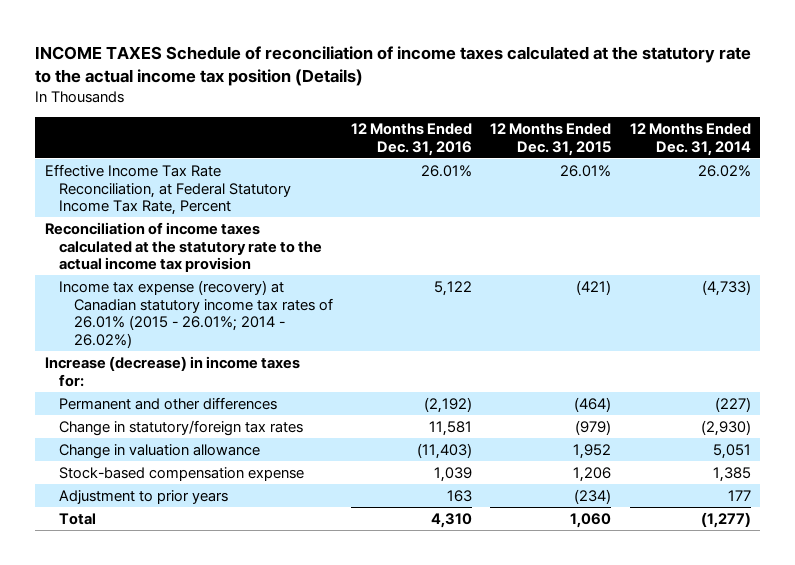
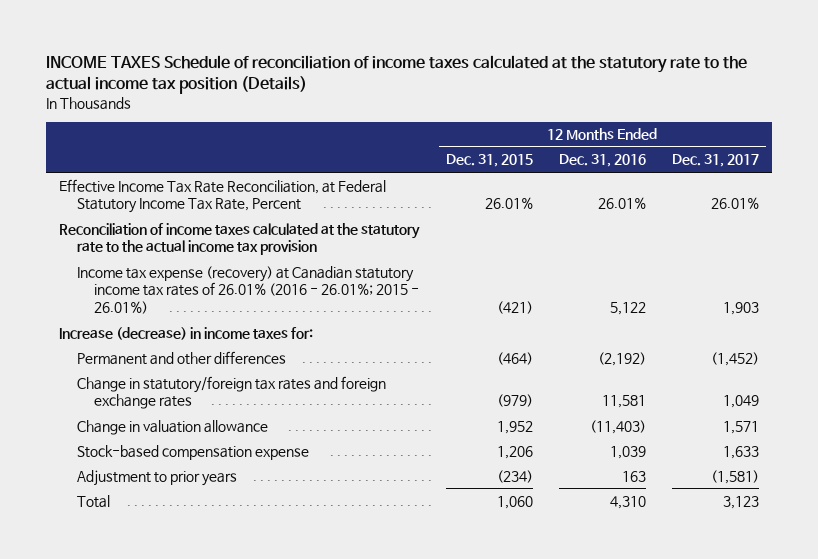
[629,122,751,156] 12 Months Ended Dec. 31, 2014 -> none
none -> [672,154,760,168] Dec. 31, 2017
[59,279,333,348] Income tax expense (recovery) at Canadian statutory income tax rates of 26.01% (2015 - 26.01%; 2014 - 26.02%) -> [76,265,420,314] Income tax expense (recovery) at Canadian statutory income tax rates of 26.01% (2016 - 26.01%; 2015 - 26.01%)
[59,419,304,436] Change in statutory/foreign tax rates -> [76,375,386,410] Change in statutory/foreign tax rates and foreign exchange rates

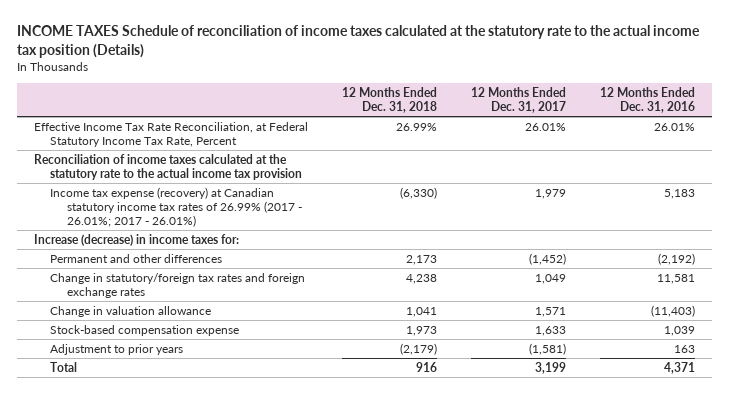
[445,154,533,168] Dec. 31, 2015 -> none
none -> [341,86,437,114] 12 Months Ended Dec. 31, 2018
[76,265,420,314] Income tax expense (recovery) at Canadian statutory income tax rates of 26.01% (2016 - 26.01%; 2015 - 26.01%) -> [50,186,302,228] Income tax expense (recovery) at Canadian statutory income tax rates of 26.99% (2017 - 26.01%; 2017 - 26.01%)
[609,301,646,315] 5,122 -> [664,188,696,199] 5,183
[723,301,760,315] 1,903 -> [535,188,567,199] 1,979
[609,495,646,509] 4,310 -> [664,361,696,374] 4,371
[723,495,760,509] 3,123 -> [535,361,567,374] 3,199

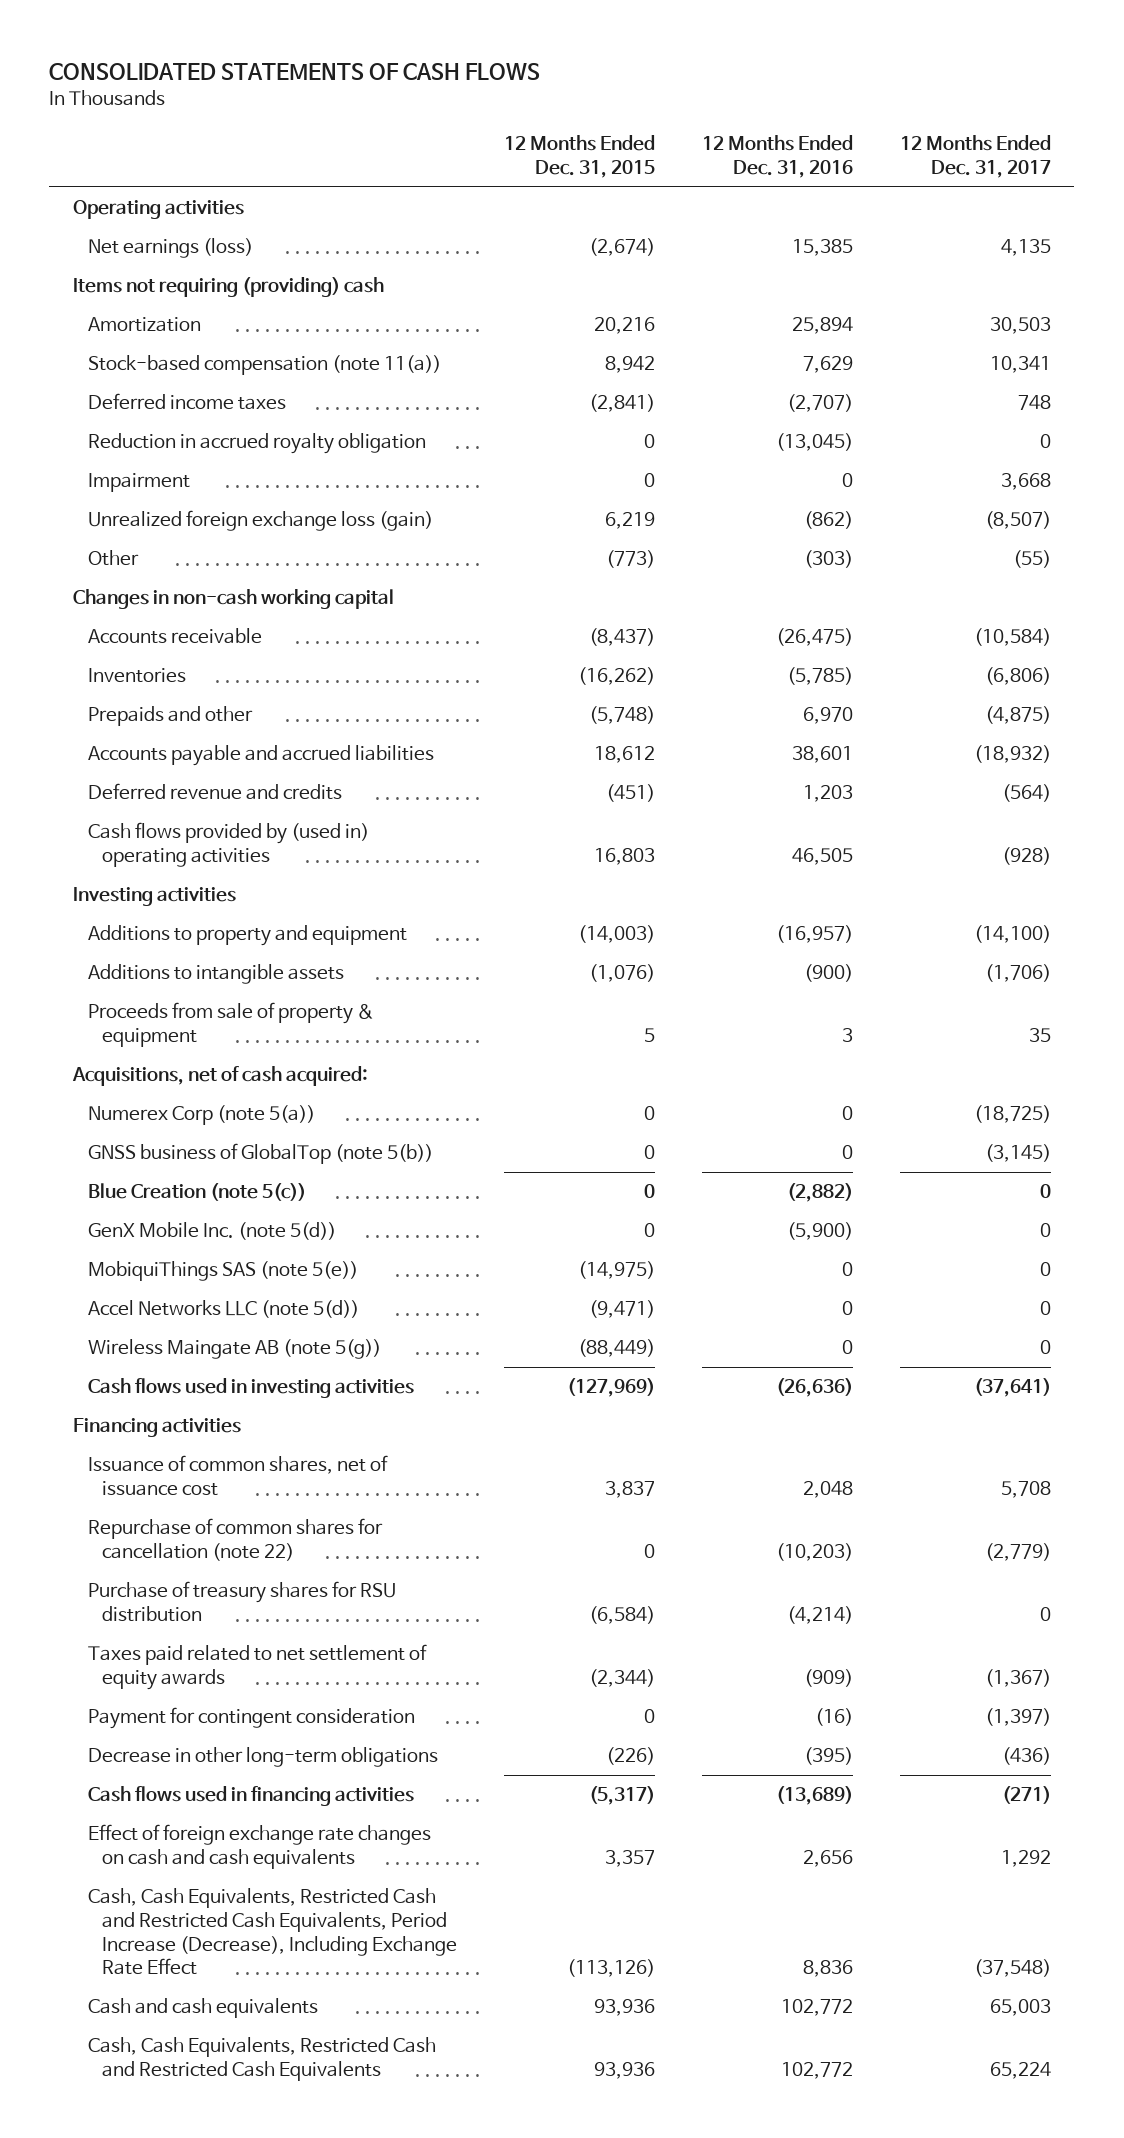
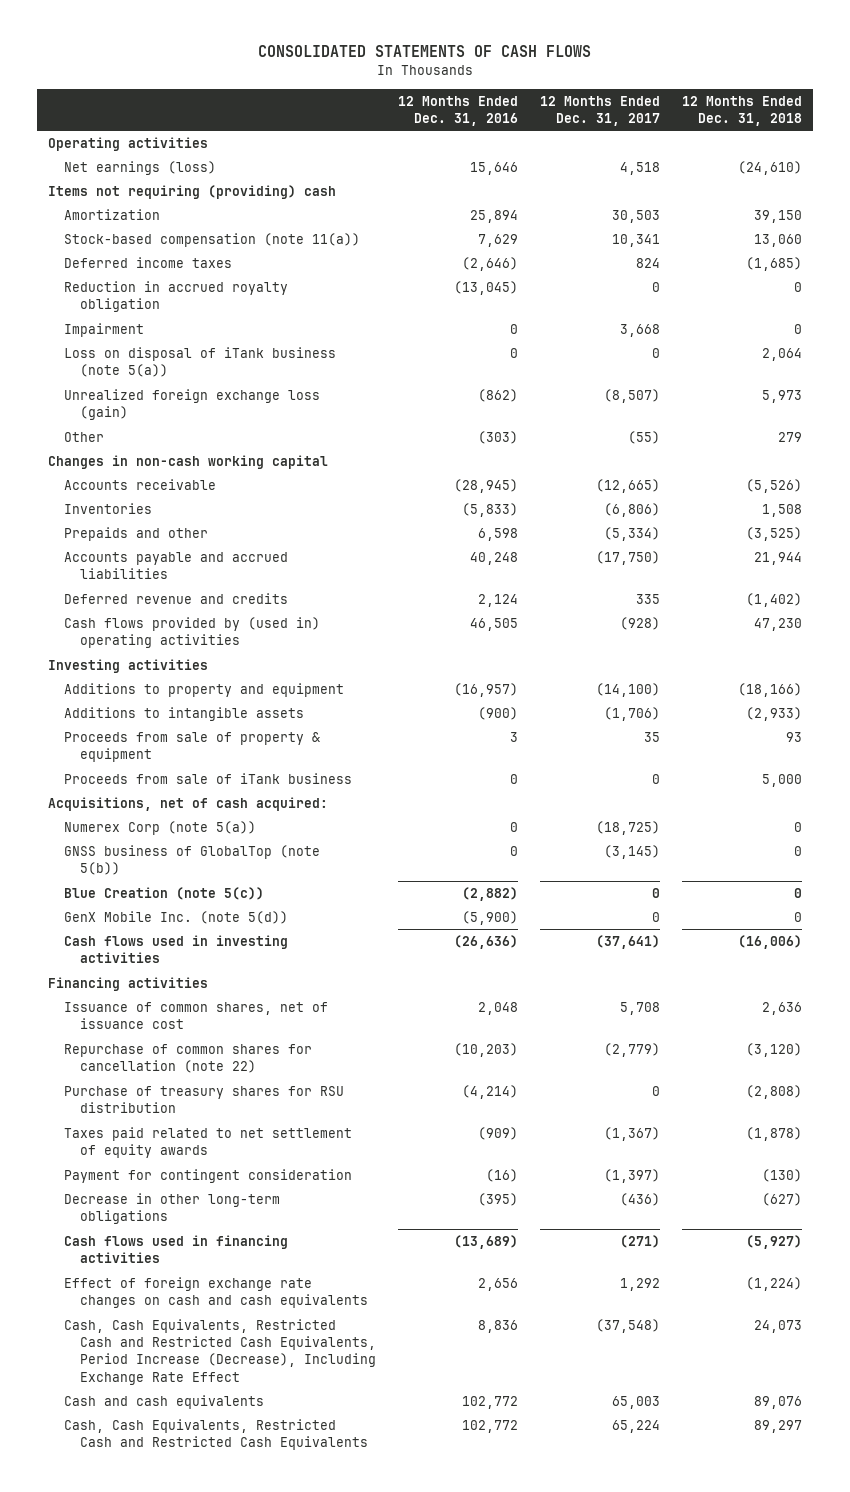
[504,135,656,179] 12 Months Ended Dec. 31, 2015 -> none
none -> [681,95,802,126] 12 Months Ended Dec. 31, 2018
[791,239,853,257] 15,385 -> [469,162,518,176] 15,646
[1000,239,1051,257] 4,135 -> [619,162,660,176] 4,518
[786,394,853,413] (2,707) -> [461,257,518,272] (2,646)
[1017,395,1051,411] 748 -> [635,258,660,269] 824
none -> [63,347,336,378] Loss on disposal of iTank business (note 5(a))
[775,628,853,647] (26,475) -> [453,479,518,494] (28,945)
[973,628,1051,647] (10,584) -> [595,479,660,494] (12,665)
[786,667,853,686] (5,785) -> [461,503,518,518] (5,833)
[802,707,853,725] 6,970 -> [477,528,518,542] 6,598
[984,706,1051,725] (4,875) -> [603,527,660,542] (5,334)
[791,746,853,764] 38,601 -> [469,552,518,566] 40,248
[973,745,1051,764] (18,932) -> [595,551,660,566] (17,750)
[802,785,853,803] 1,203 -> [477,594,518,608] 2,124
[1001,784,1051,803] (564) -> [635,594,660,605] 335
none -> [63,773,352,785] Proceeds from sale of iTank business
[87,1261,358,1282] MobiquiThings SAS (note 5(e)) -> none
[87,1300,359,1319] Accel Networks LLC (note 5(d)) -> none
[87,1339,381,1360] Wireless Maingate AB (note 5(g)) -> none

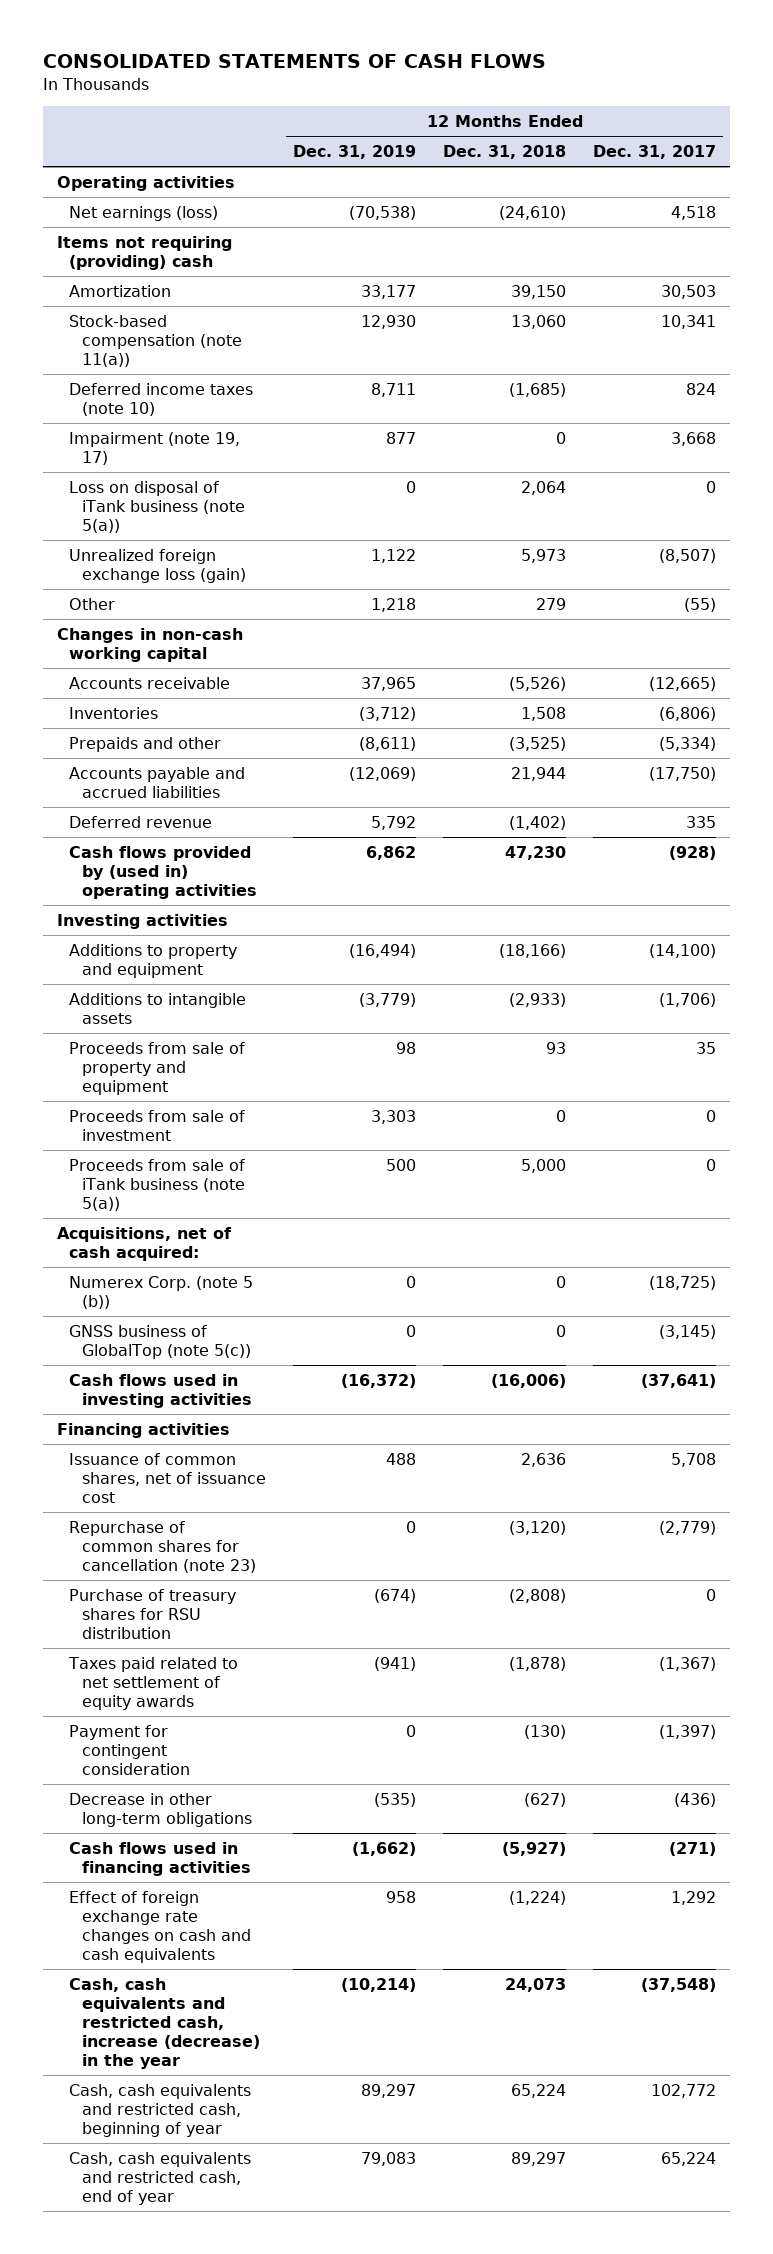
[397,95,518,126] 12 Months Ended Dec. 31, 2016 -> none
none -> [293,145,417,160] Dec. 31, 2019
[63,281,288,313] Reduction in accrued royalty obligation -> none
[63,257,232,269] Deferred income taxes -> [69,382,254,416] Deferred income taxes (note 10)
[63,323,144,338] Impairment -> [69,431,241,465] Impairment (note 19, 17)
[63,593,288,605] Deferred revenue and credits -> [69,815,213,828] Deferred revenue
[63,732,320,763] Proceeds from sale of property & equipment -> [69,1041,246,1095] Proceeds from sale of property and equipment
none -> [69,1109,246,1141] Proceeds from sale of investment
[63,773,352,785] Proceeds from sale of iTank business -> [69,1158,246,1211] Proceeds from sale of iTank business (note 5(a))
[63,887,264,901] Blue Creation (note 5(c)) -> none
[63,911,288,925] GenX Mobile Inc. (note 5(d)) -> none
[63,821,256,836] Numerex Corp (note 5(a)) -> [69,1275,254,1309] Numerex Corp. (note 5 (b))
[63,845,320,876] GNSS business of GlobalTop (note 5(b)) -> [69,1324,252,1359] GNSS business of GlobalTop (note 5(c))
[63,1044,312,1074] Repurchase of common shares for cancellation (note 22) -> [69,1520,257,1573] Repurchase of common shares for cancellation (note 23)
[63,1395,264,1410] Cash and cash equivalents -> none
[63,1319,376,1385] Cash, Cash Equivalents, Restricted Cash and Restricted Cash Equivalents, Period Increase (Decrease), Including Exchange Rate Effect -> [69,1977,261,2069] Cash, cash equivalents and restricted cash, increase (decrease) in the year
[63,1419,368,1451] Cash, Cash Equivalents, Restricted Cash and Restricted Cash Equivalents -> [69,2083,252,2137] Cash, cash equivalents and restricted cash, beginning of year
[611,1420,660,1434] 65,224 -> [651,2083,717,2098] 102,772
[753,1420,802,1434] 89,297 -> [511,2083,567,2098] 65,224
none -> [69,2151,252,2205] Cash, cash equivalents and restricted cash, end of year

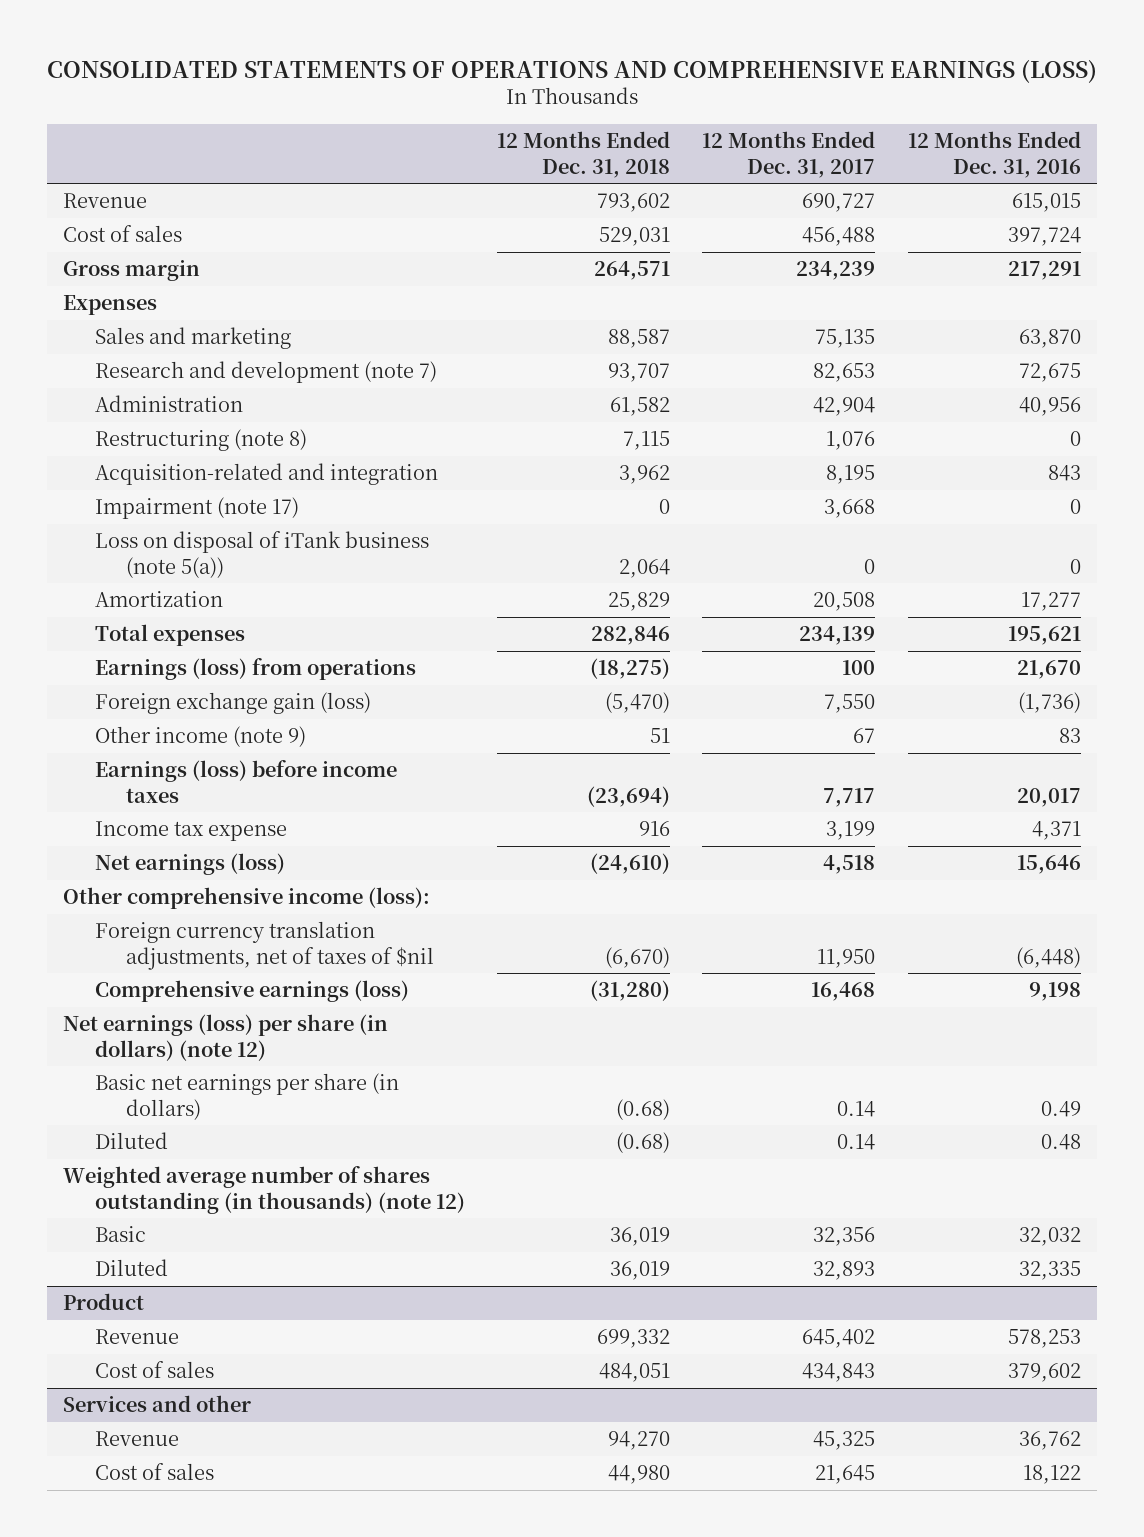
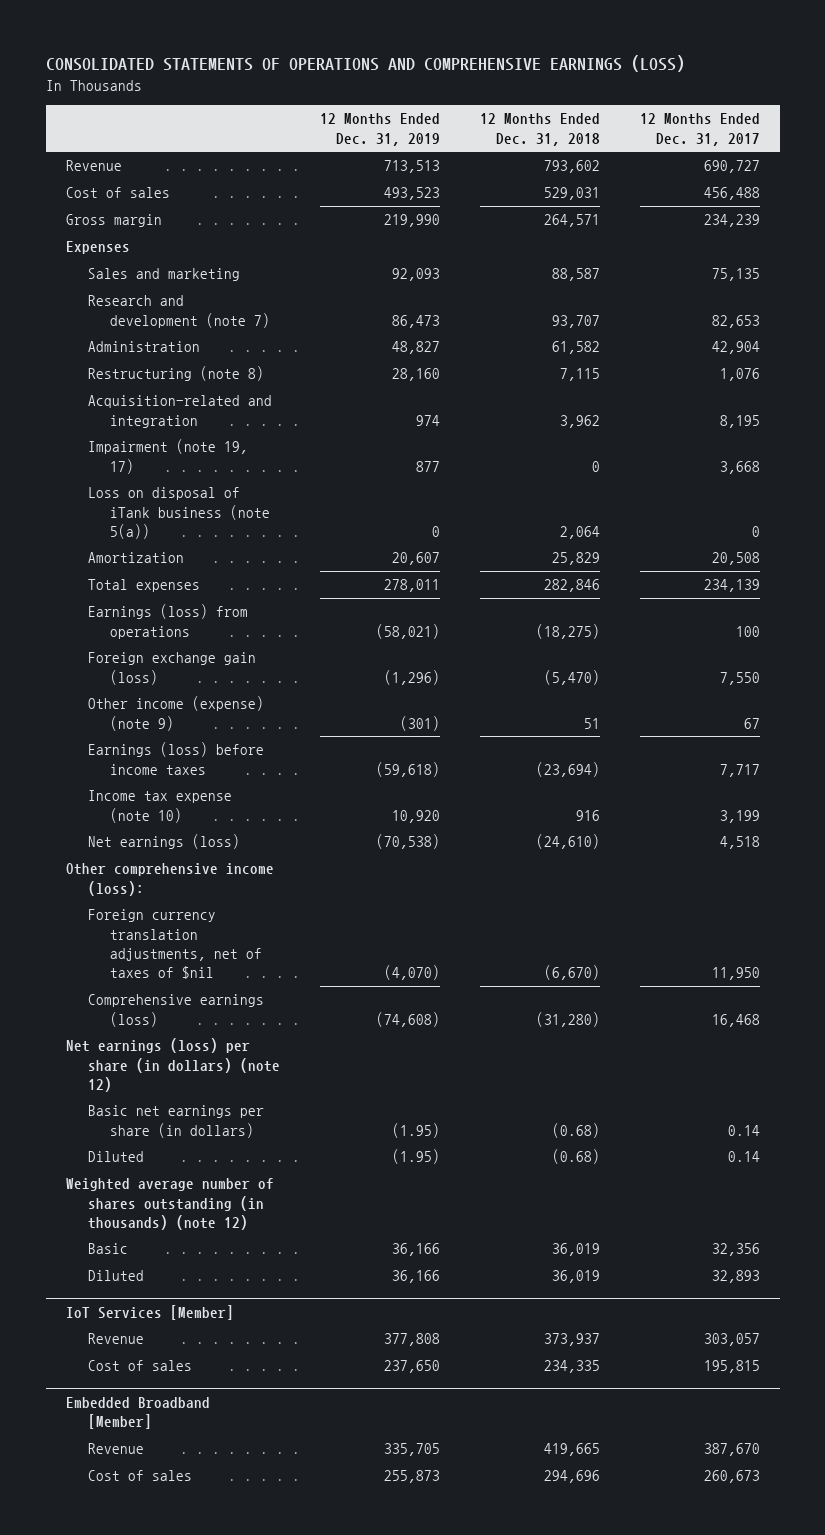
[907,131,1081,178] 12 Months Ended Dec. 31, 2016 -> none
none -> [319,113,440,146] 12 Months Ended Dec. 31, 2019
[94,497,299,520] Impairment (note 17) -> [87,439,248,474] Impairment (note 19, 17)
[94,726,306,748] Other income (note 9) -> [87,696,264,731] Other income (expense) (note 9)
[94,821,287,842] Income tax expense -> [87,790,232,823] Income tax expense (note 10)
[63,1293,145,1311] Product -> none
[63,1395,252,1413] Services and other -> none
none -> [65,1304,234,1320] IoT Services [Member]
[597,1329,671,1349] 699,332 -> [543,1333,600,1347] 373,937
[802,1329,876,1349] 645,402 -> [703,1333,760,1347] 303,057
[599,1363,671,1383] 484,051 -> [543,1360,600,1374] 234,335
[802,1363,876,1383] 434,843 -> [703,1360,760,1374] 195,815
none -> [65,1396,210,1430] Embedded Broadband [Member]
[608,1431,671,1451] 94,270 -> [543,1443,600,1457] 419,665
[813,1431,876,1451] 45,325 -> [703,1443,760,1457] 387,670
[608,1465,671,1485] 44,980 -> [543,1470,600,1484] 294,696
[815,1465,876,1485] 21,645 -> [703,1470,760,1484] 260,673

